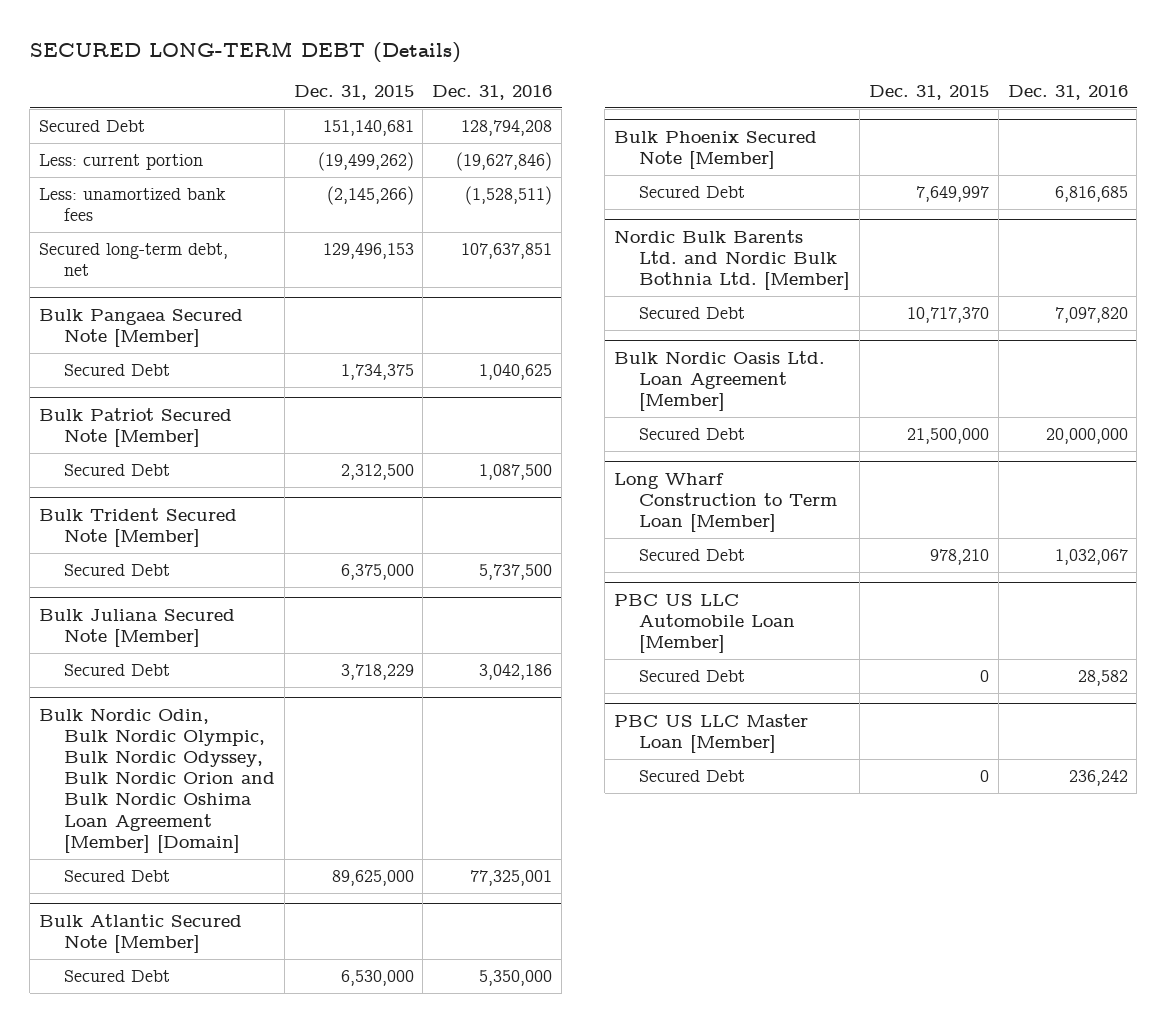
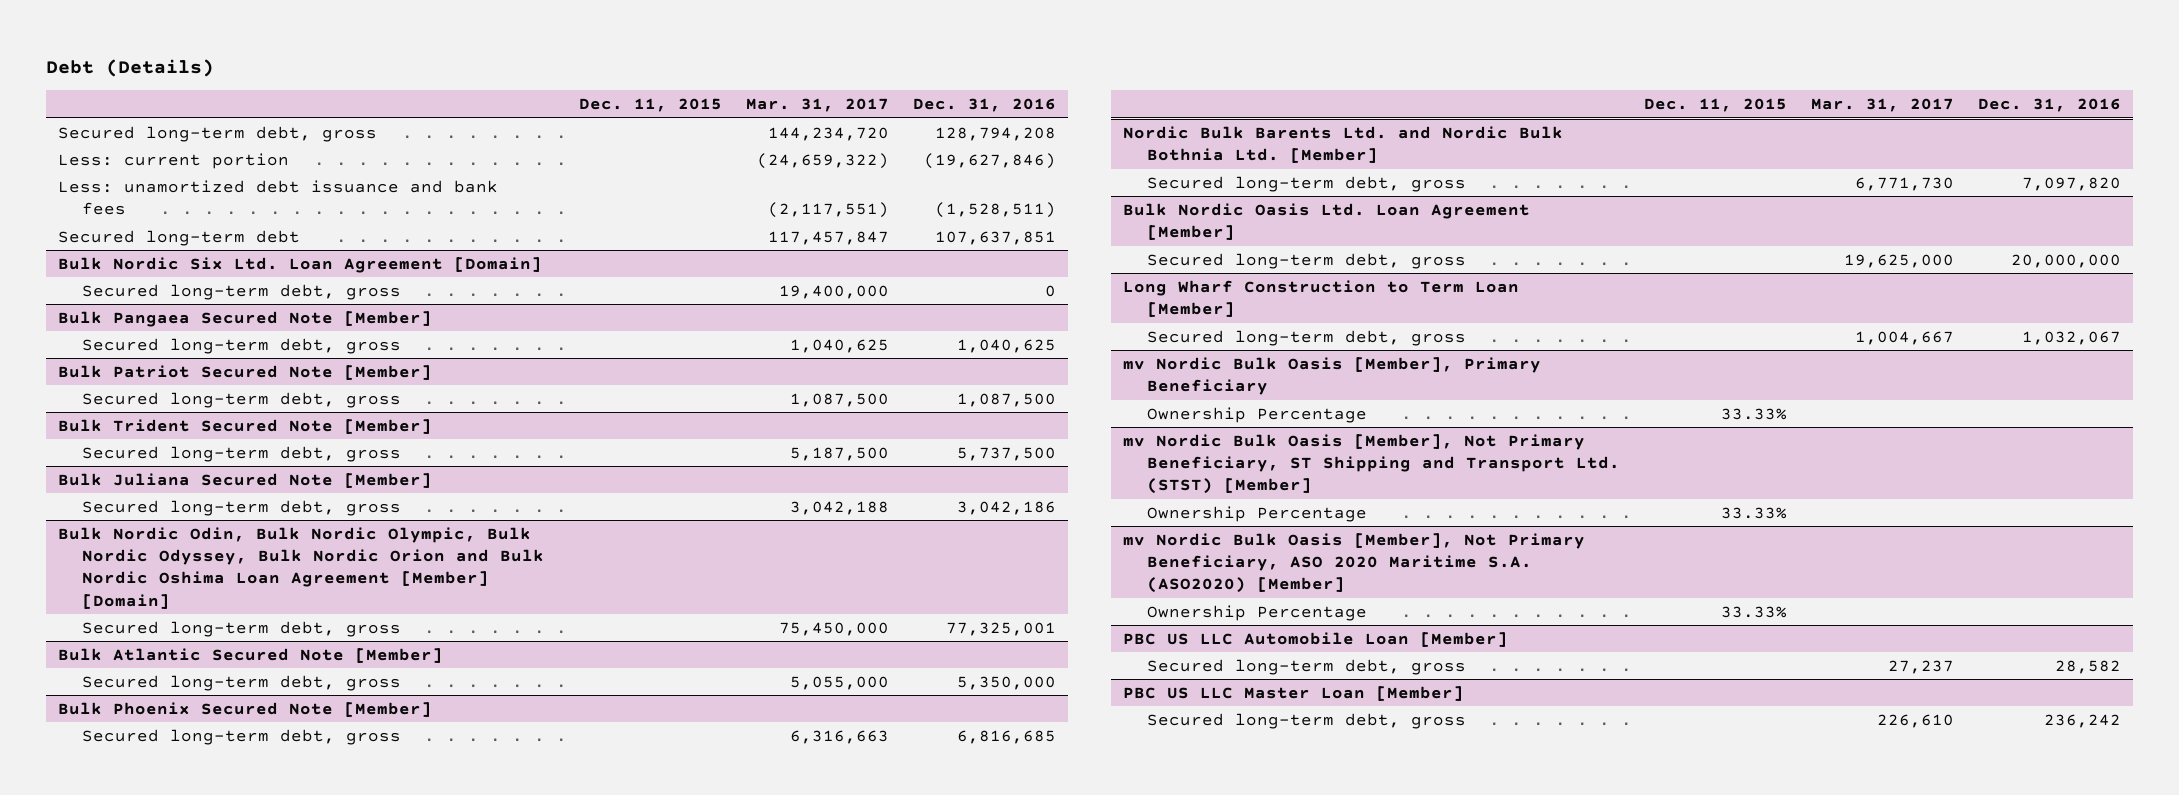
[29,40,461,63] SECURED LONG-TERM DEBT (Details) -> [45,59,214,78] Debt (Details)
[293,84,414,100] Dec. 31, 2015 -> none
none -> [578,98,722,113] Dec. 11, 2015
none -> [745,98,889,113] Mar. 31, 2017
[38,119,145,132] Secured Debt -> [57,125,377,142] Secured long-term debt, gross
[38,187,226,222] Less: unamortized bank fees -> [57,179,498,216] Less: unamortized debt issuance and bank fees
[38,242,228,277] Secured long-term debt, net -> [57,229,300,246] Secured long-term debt
none -> [57,256,542,273] Bulk Nordic Six Ltd. Loan Agreement [Domain]
none -> [81,283,401,300] Secured long-term debt, gross
[64,363,171,376] Secured Debt -> [81,337,401,354] Secured long-term debt, gross
[64,463,171,476] Secured Debt -> [81,391,401,408] Secured long-term debt, gross
[64,563,171,576] Secured Debt -> [81,445,401,462] Secured long-term debt, gross
[64,663,171,676] Secured Debt -> [81,499,401,516] Secured long-term debt, gross
[64,869,171,882] Secured Debt -> [81,620,401,637] Secured long-term debt, gross
[64,969,171,982] Secured Debt -> [81,674,401,691] Secured long-term debt, gross
[639,185,746,198] Secured Debt -> [81,728,401,745] Secured long-term debt, gross
[639,306,746,319] Secured Debt -> [1147,175,1467,192] Secured long-term debt, gross
[639,427,746,440] Secured Debt -> [1147,252,1467,269] Secured long-term debt, gross
[639,548,746,561] Secured Debt -> [1147,329,1467,346] Secured long-term debt, gross
none -> [1123,356,1542,396] mv Nordic Bulk Oasis [Member], Primary Beneficiary
none -> [1147,406,1368,423] Ownership Percentage
none -> [1123,433,1621,495] mv Nordic Bulk Oasis [Member], Not Primary Beneficiary, ST Shipping and Transport Ltd. (STST) [Member]
none -> [1147,505,1368,522] Ownership Percentage
none -> [1123,532,1586,594] mv Nordic Bulk Oasis [Member], Not Primary Beneficiary, ASO 2020 Maritime S.A. (ASO2020) [Member]
none -> [1147,604,1368,621] Ownership Percentage
[639,669,746,682] Secured Debt -> [1147,658,1467,675] Secured long-term debt, gross
[639,769,746,782] Secured Debt -> [1147,712,1467,729] Secured long-term debt, gross

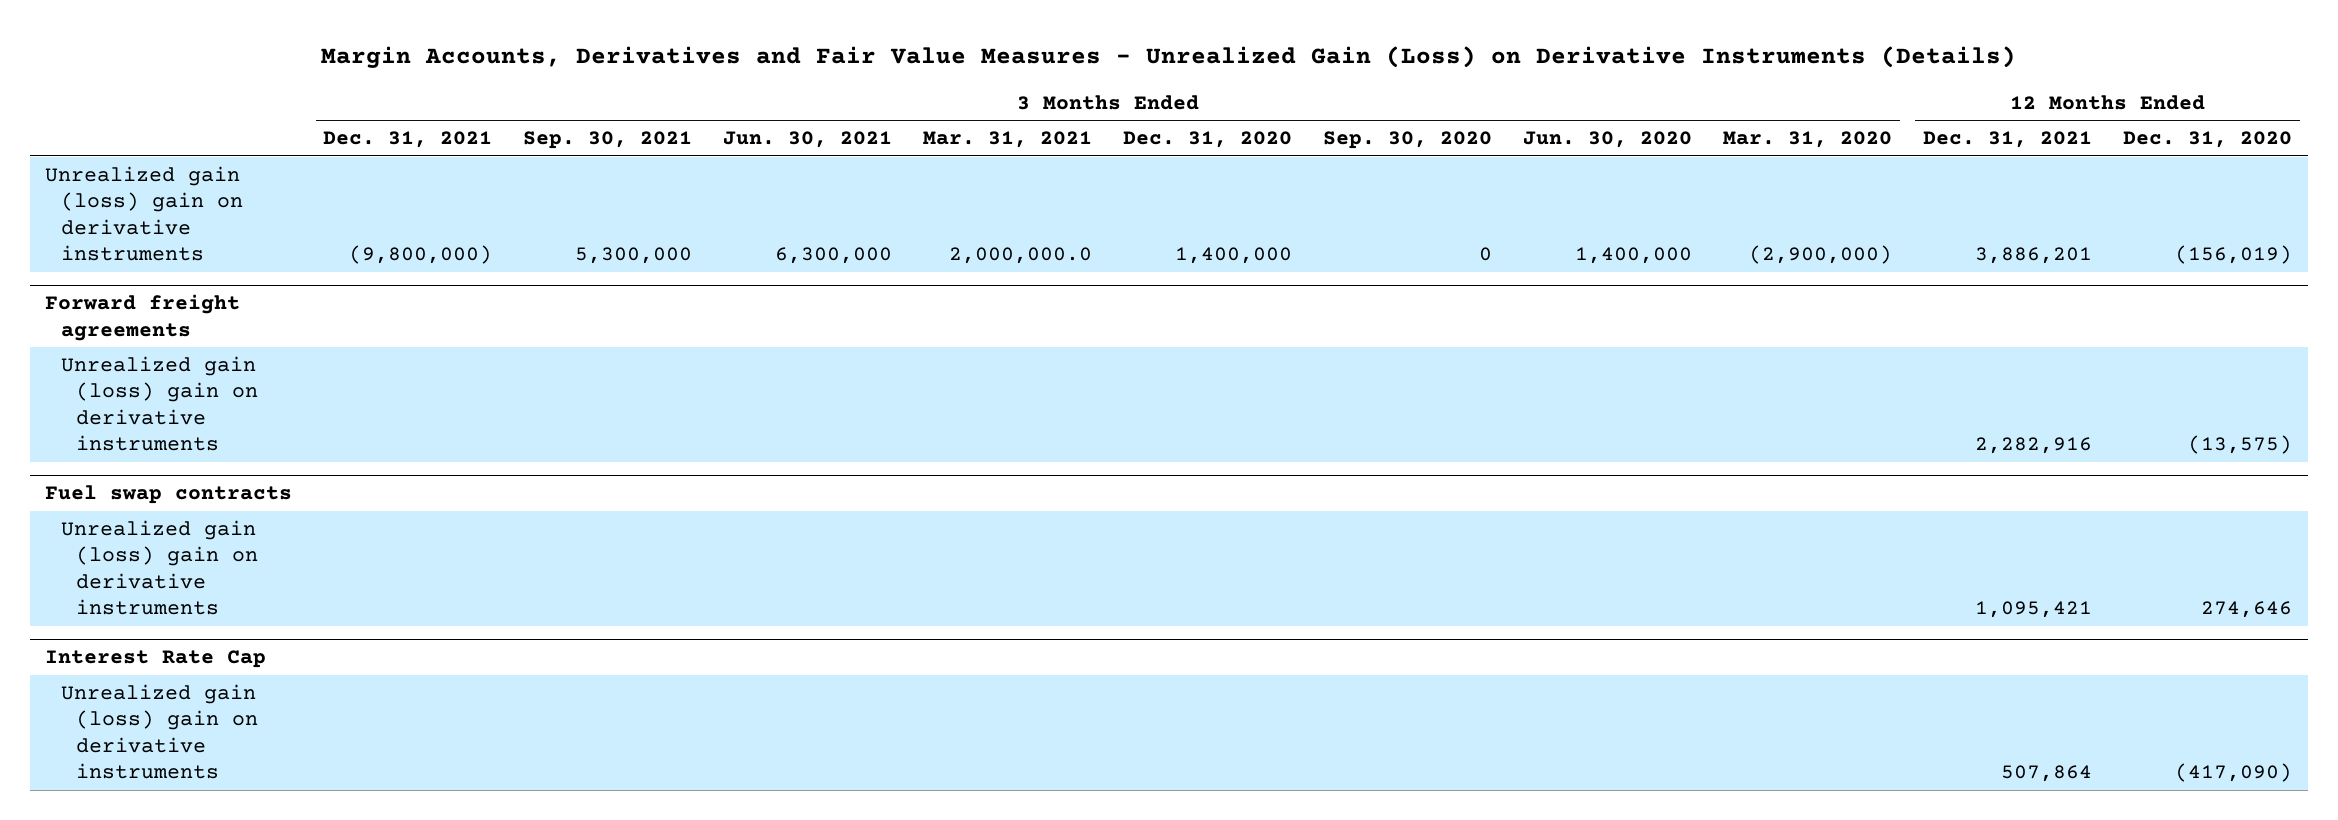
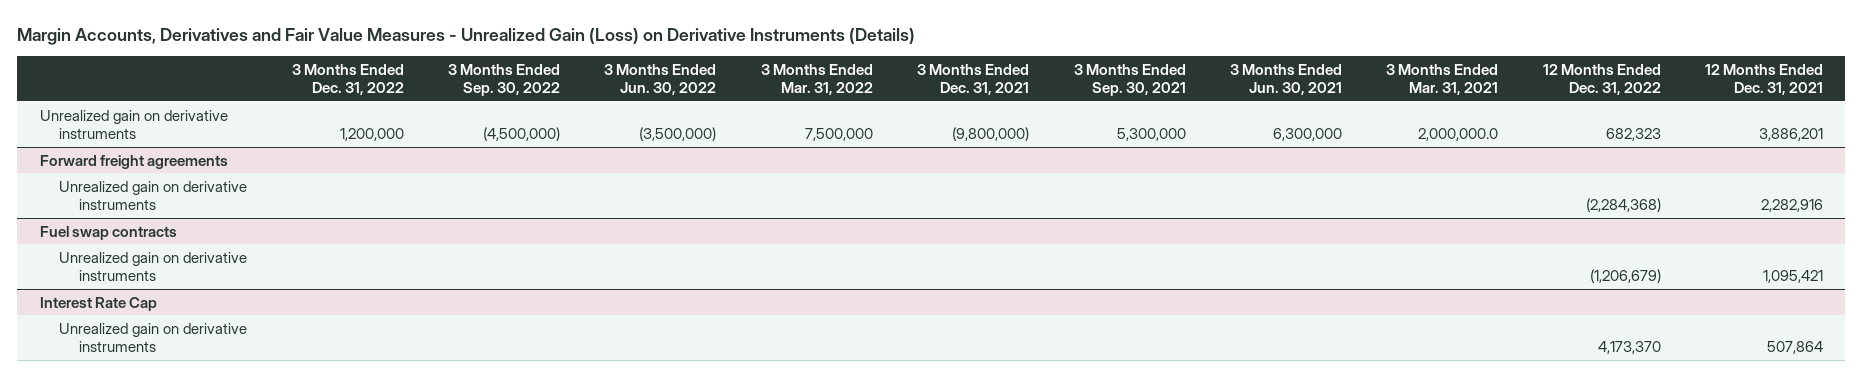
[1123,131,1293,149] Dec. 31, 2020 -> none
[1323,131,1493,150] Sep. 30, 2020 -> none
[1523,131,1693,149] Jun. 30, 2020 -> none
[1723,131,1893,149] Mar. 31, 2020 -> none
[2123,131,2293,149] Dec. 31, 2020 -> none
none -> [291,63,404,96] 3 Months Ended Dec. 31, 2022
none -> [447,63,560,97] 3 Months Ended Sep. 30, 2022
none -> [604,63,717,96] 3 Months Ended Jun. 30, 2022
none -> [760,63,873,96] 3 Months Ended Mar. 31, 2022
none -> [1542,63,1661,96] 12 Months Ended Dec. 31, 2022
[45,165,243,262] Unrealized gain (loss) gain on derivative instruments -> [39,109,228,140] Unrealized gain on derivative instruments
[60,355,258,452] Unrealized gain (loss) gain on derivative instruments -> [59,180,248,211] Unrealized gain on derivative instruments
[60,519,258,616] Unrealized gain (loss) gain on derivative instruments -> [59,251,248,282] Unrealized gain on derivative instruments
[60,683,258,780] Unrealized gain (loss) gain on derivative instruments -> [59,322,248,353] Unrealized gain on derivative instruments

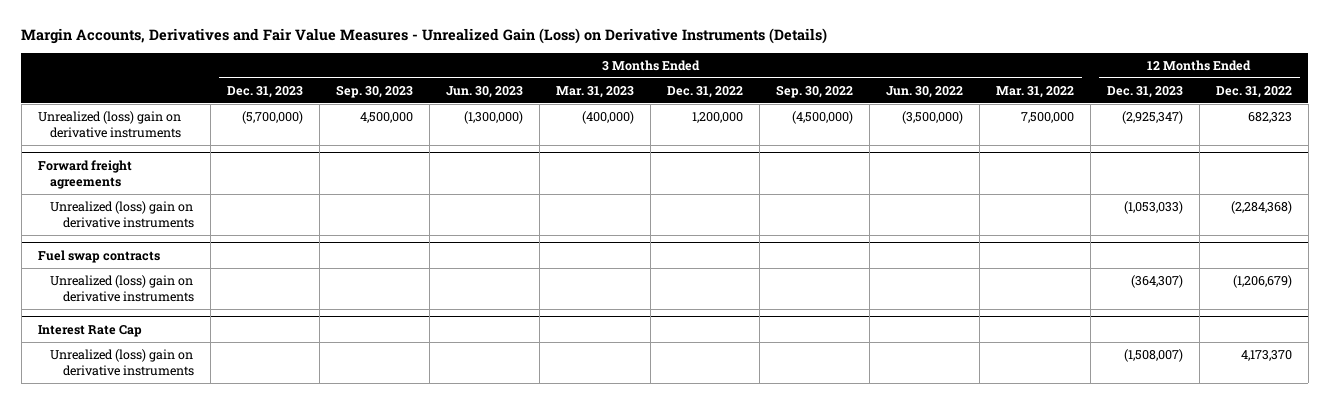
[917,63,1030,96] 3 Months Ended Dec. 31, 2021 -> none
[1073,63,1186,97] 3 Months Ended Sep. 30, 2021 -> none
[1229,63,1342,96] 3 Months Ended Jun. 30, 2021 -> none
[1386,63,1499,96] 3 Months Ended Mar. 31, 2021 -> none
[1705,63,1824,96] 12 Months Ended Dec. 31, 2021 -> none
none -> [227,85,304,98] Dec. 31, 2023
none -> [336,84,414,98] Sep. 30, 2023
none -> [446,85,524,98] Jun. 30, 2023
none -> [556,85,635,98] Mar. 31, 2023
none -> [1106,85,1183,98] Dec. 31, 2023
[39,109,228,140] Unrealized gain on derivative instruments -> [37,110,182,138] Unrealized (loss) gain on derivative instruments
[59,180,248,211] Unrealized gain on derivative instruments -> [50,200,195,228] Unrealized (loss) gain on derivative instruments
[59,251,248,282] Unrealized gain on derivative instruments -> [50,274,195,302] Unrealized (loss) gain on derivative instruments
[59,322,248,353] Unrealized gain on derivative instruments -> [50,348,195,376] Unrealized (loss) gain on derivative instruments

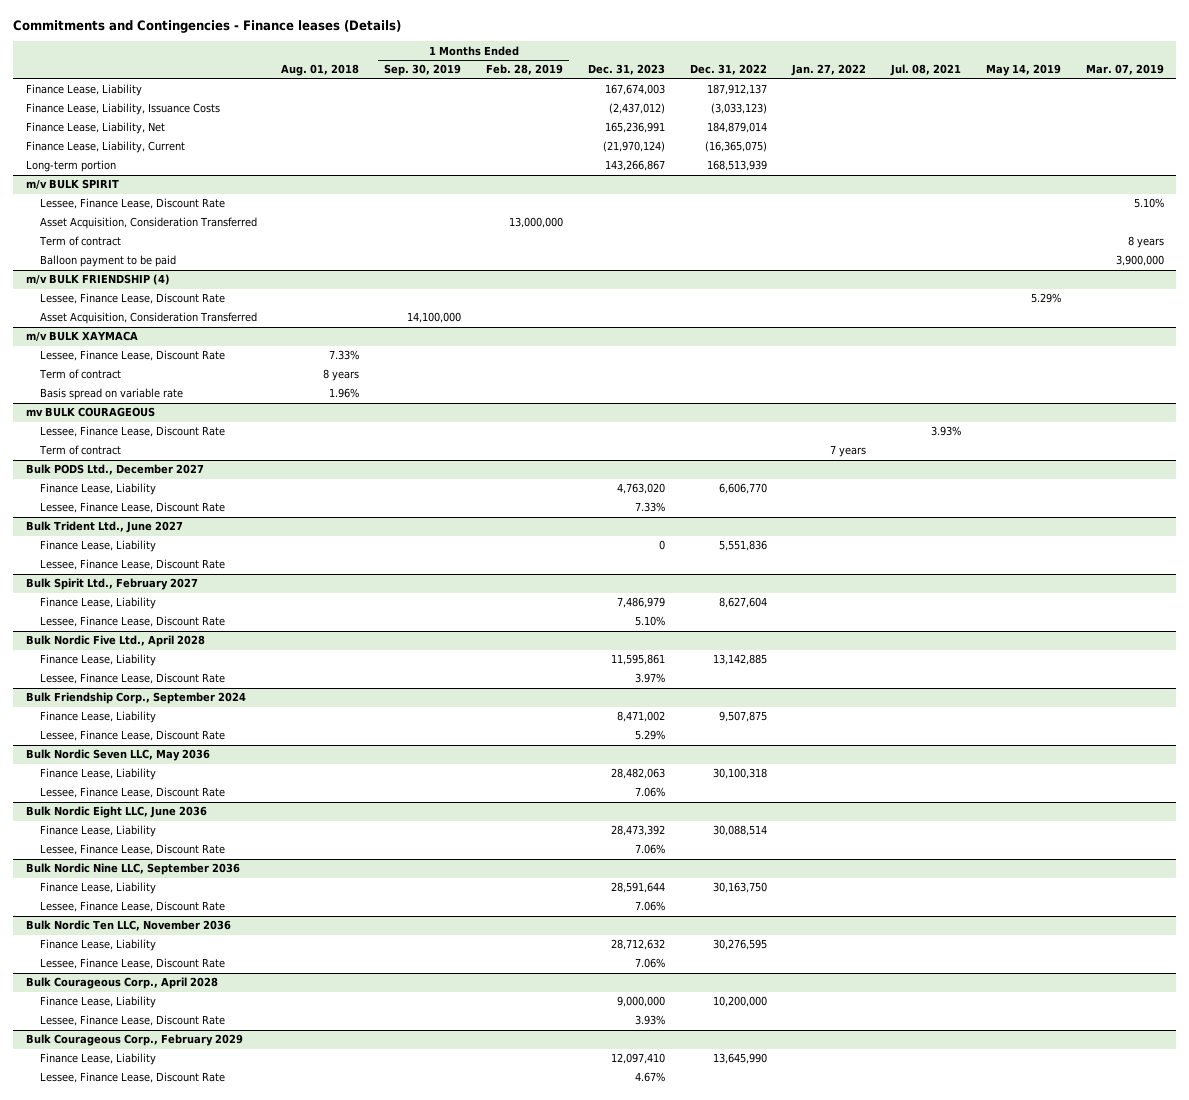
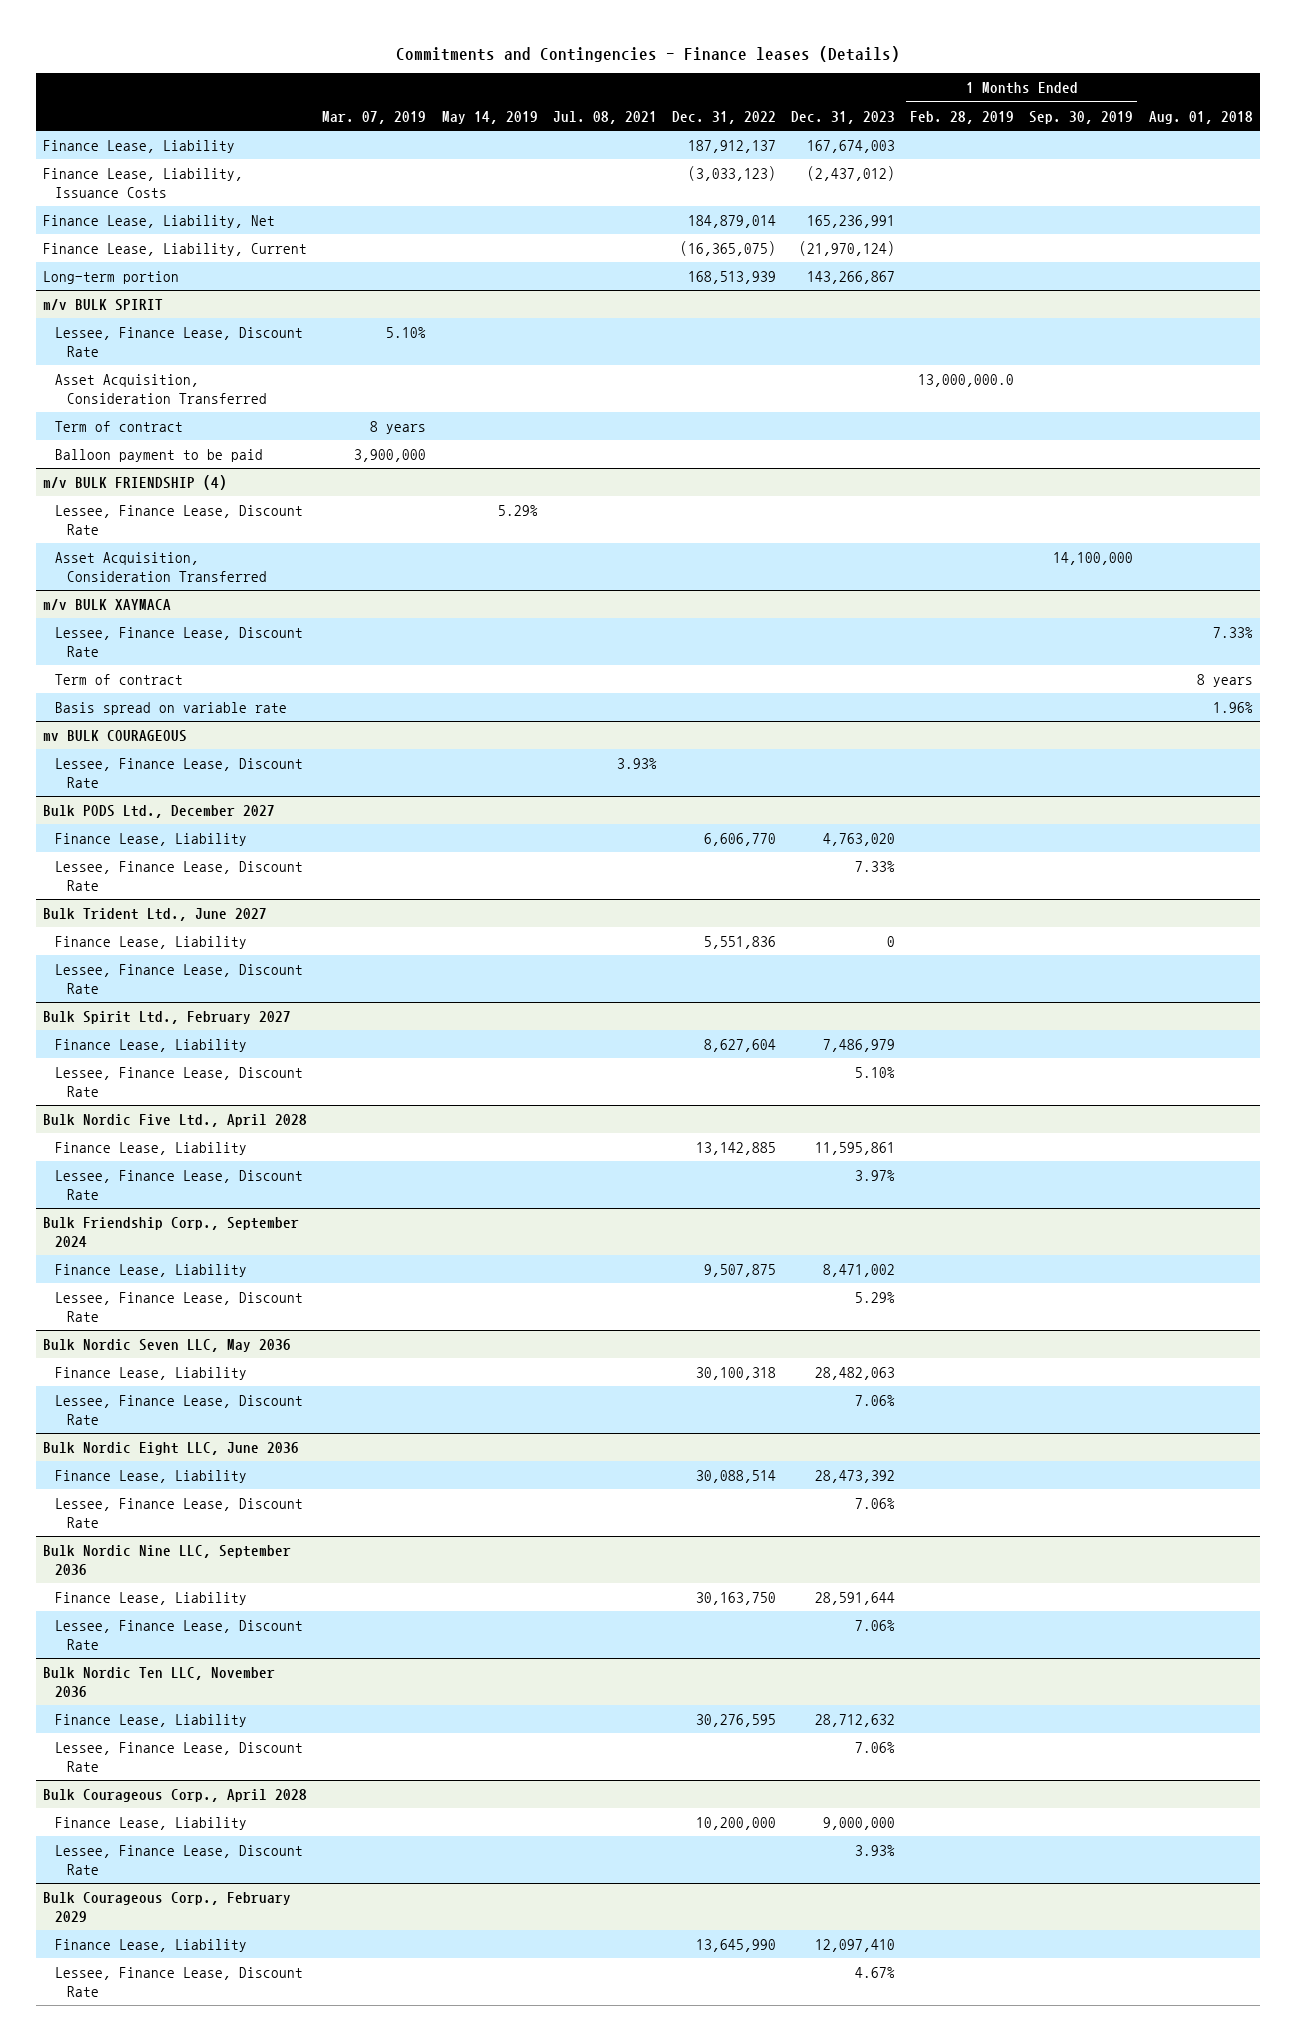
[790,64,866,77] Jan. 27, 2022 -> none
[509,217,564,229] 13,000,000 -> [918,373,1015,387] 13,000,000.0
[38,445,121,456] Term of contract -> none

